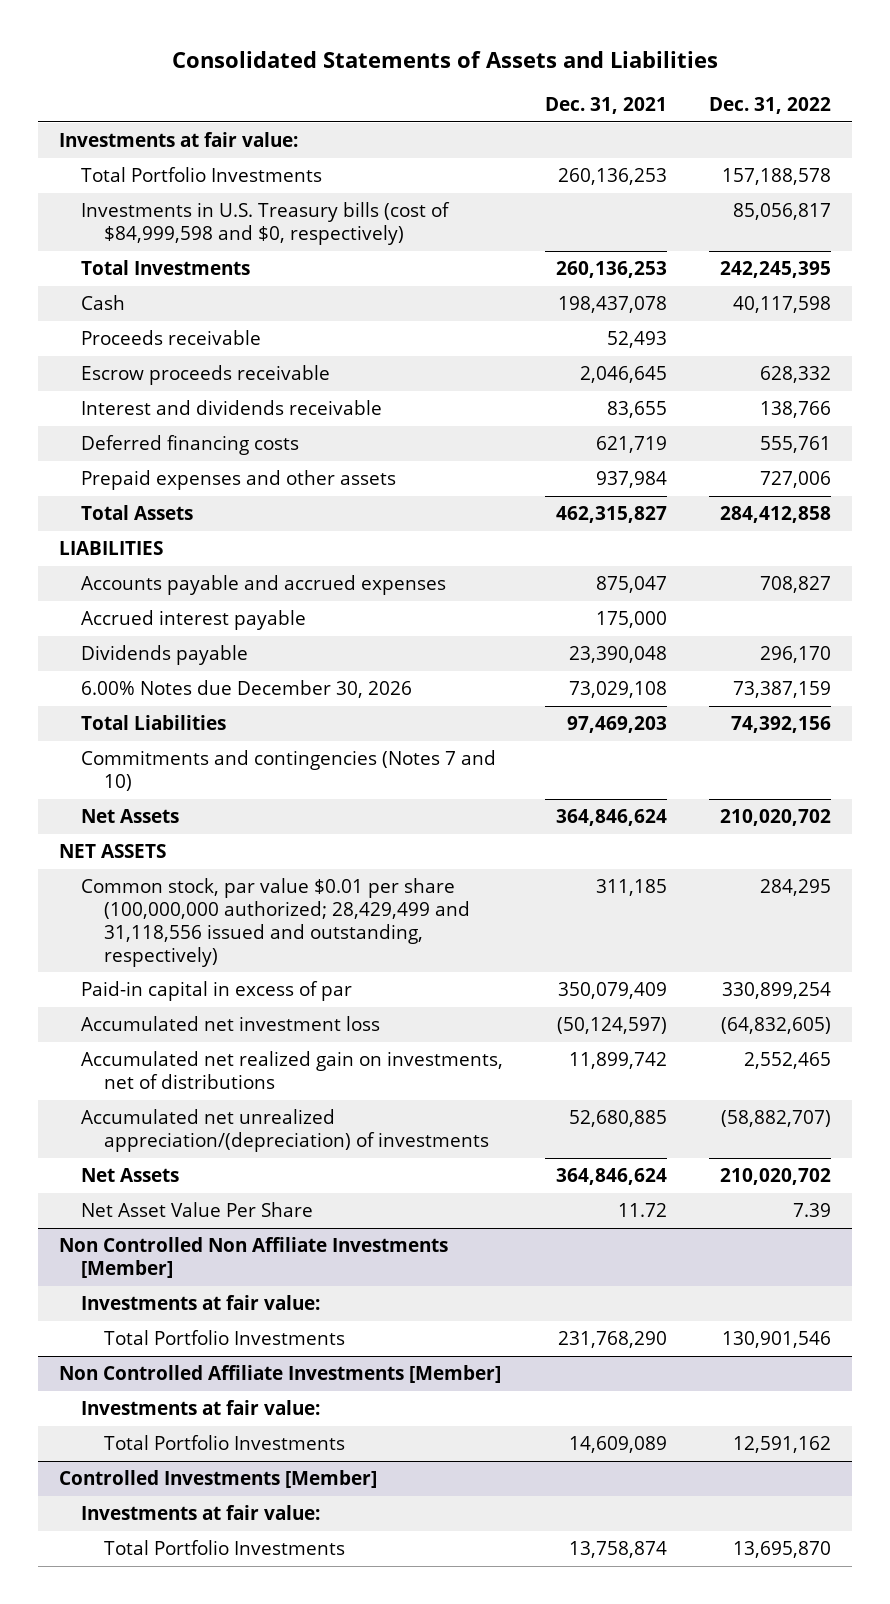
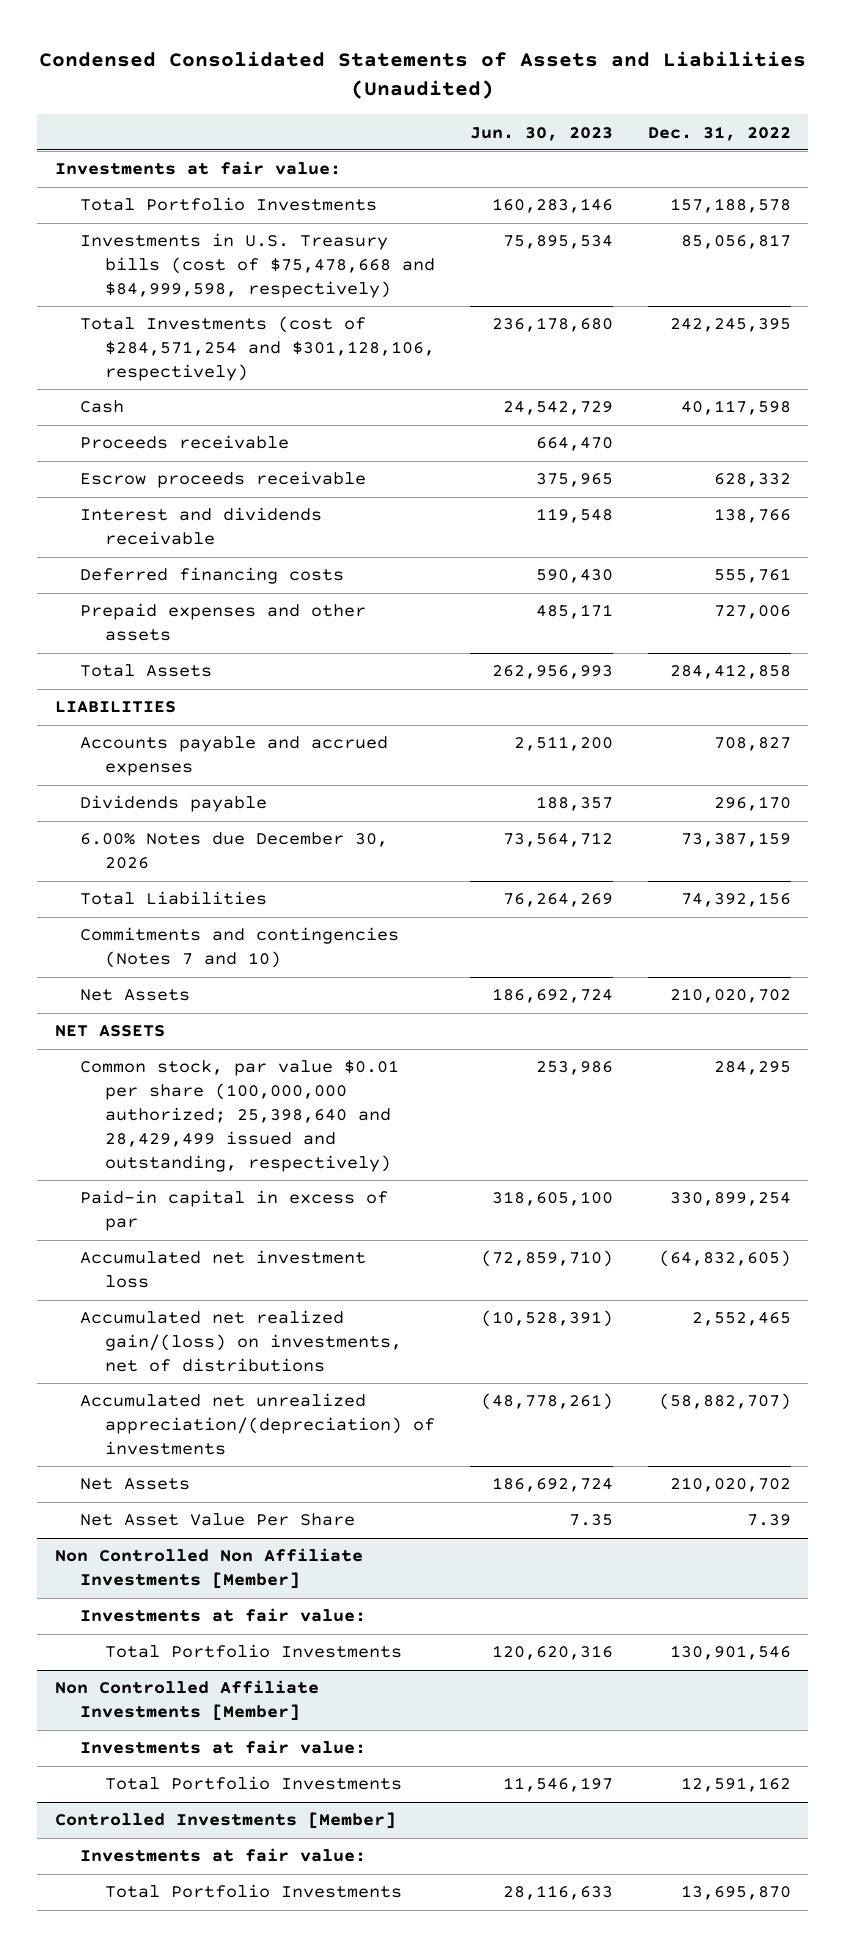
[171,50,718,68] Consolidated Statements of Assets and Liabilities -> [38,51,806,100] Condensed Consolidated Statements of Assets and Liabilities (Unaudited)
[545,97,668,115] Dec. 31, 2021 -> none
none -> [470,126,614,141] Jun. 30, 2023
[81,202,451,246] Investments in U.S. Treasury bills (cost of $84,999,598 and $0, respectively) -> [80,233,436,299] Investments in U.S. Treasury bills (cost of $75,478,668 and $84,999,598, respectively)
[81,260,251,276] Total Investments -> [80,316,436,382] Total Investments (cost of $284,571,254 and $301,128,106, respectively)
[81,610,307,631] Accrued interest payable -> none
[81,878,471,967] Common stock, par value $0.01 per share (100,000,000 authorized; 28,429,499 and 31,118,556 issued and outstanding, respectively) -> [80,1060,400,1172] Common stock, par value $0.01 per share (100,000,000 authorized; 25,398,640 and 28,429,499 issued and outstanding, respectively)
[81,1051,504,1090] Accumulated net realized gain on investments, net of distributions -> [80,1310,403,1373] Accumulated net realized gain/(loss) on investments, net of distributions

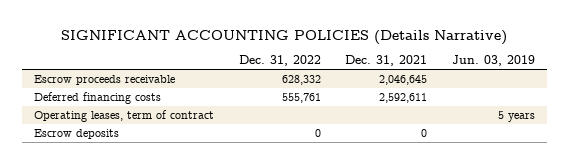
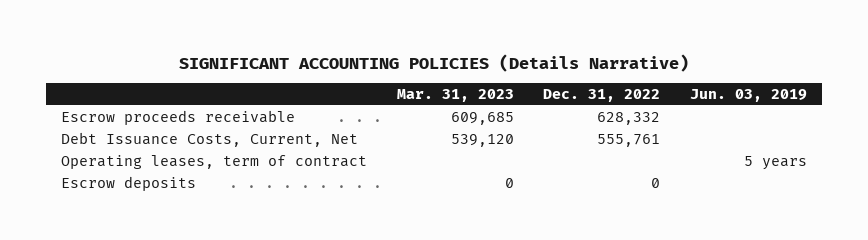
[345,55,428,67] Dec. 31, 2021 -> none
none -> [396,88,514,102] Mar. 31, 2023
[33,92,161,105] Deferred financing costs -> [61,132,359,148] Debt Issuance Costs, Current, Net

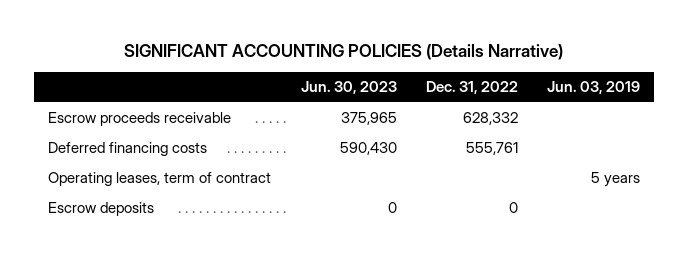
[396,88,514,102] Mar. 31, 2023 -> none
none -> [300,81,397,95] Jun. 30, 2023
[61,132,359,148] Debt Issuance Costs, Current, Net -> [48,142,208,157] Deferred financing costs

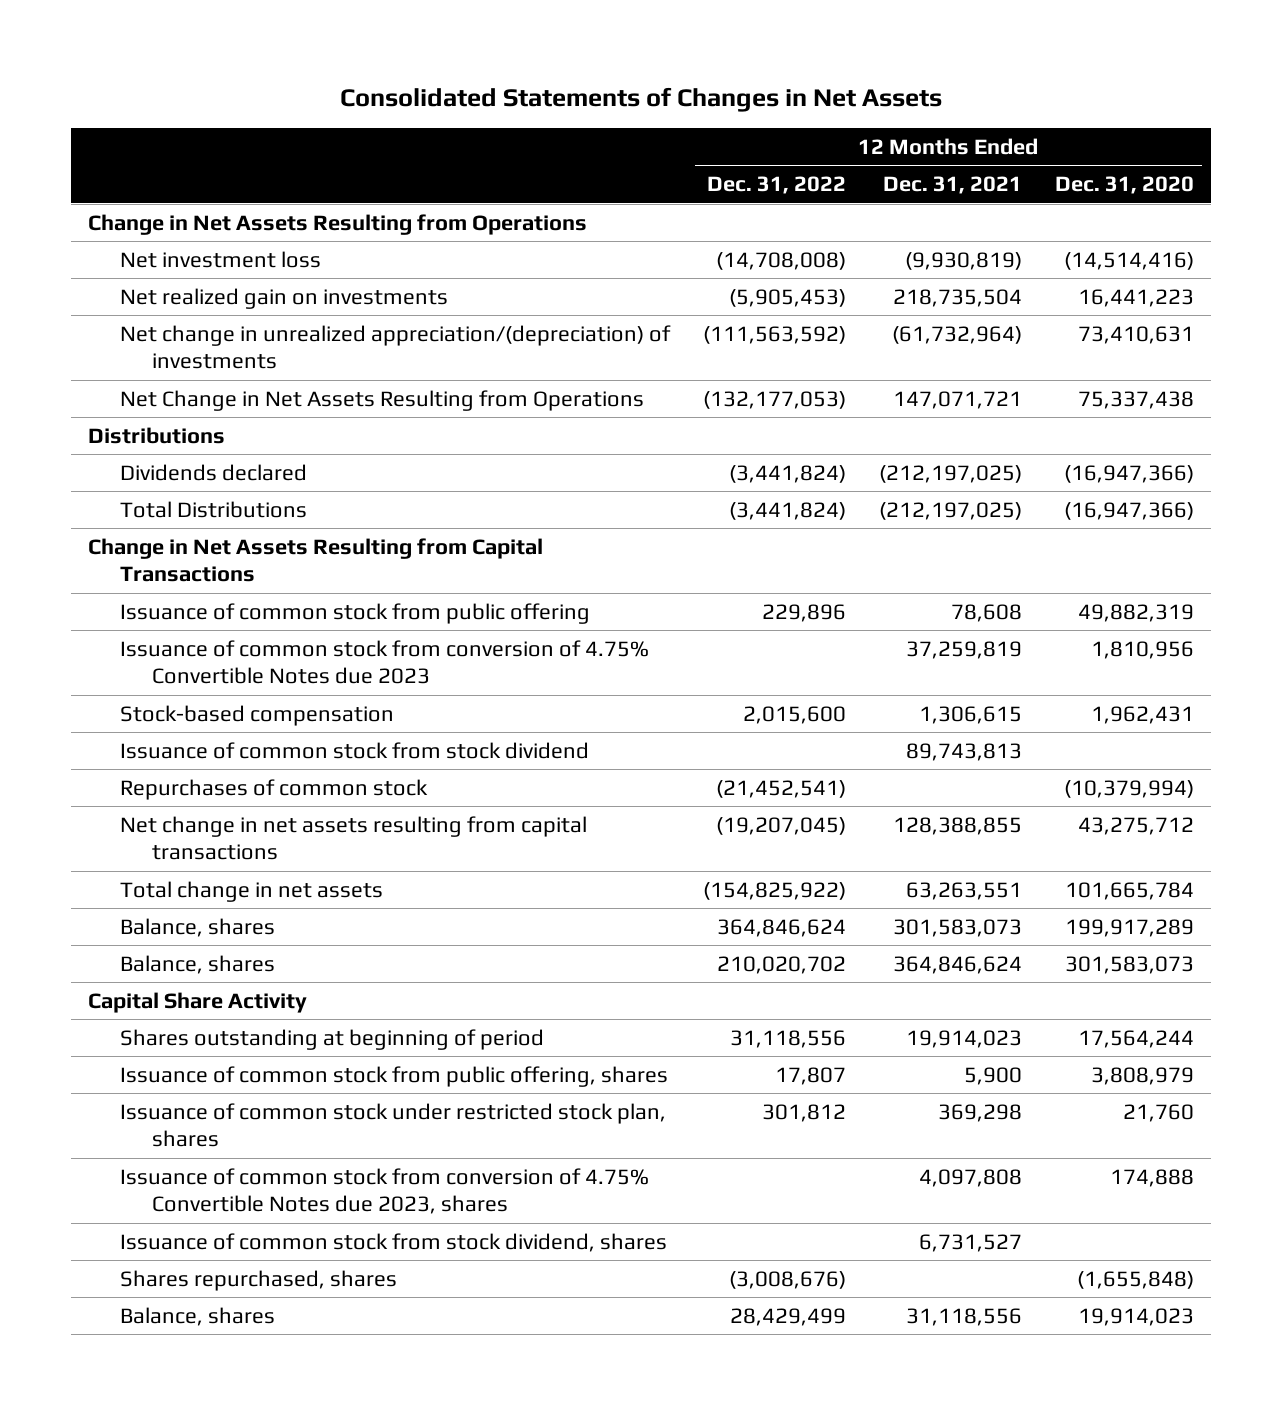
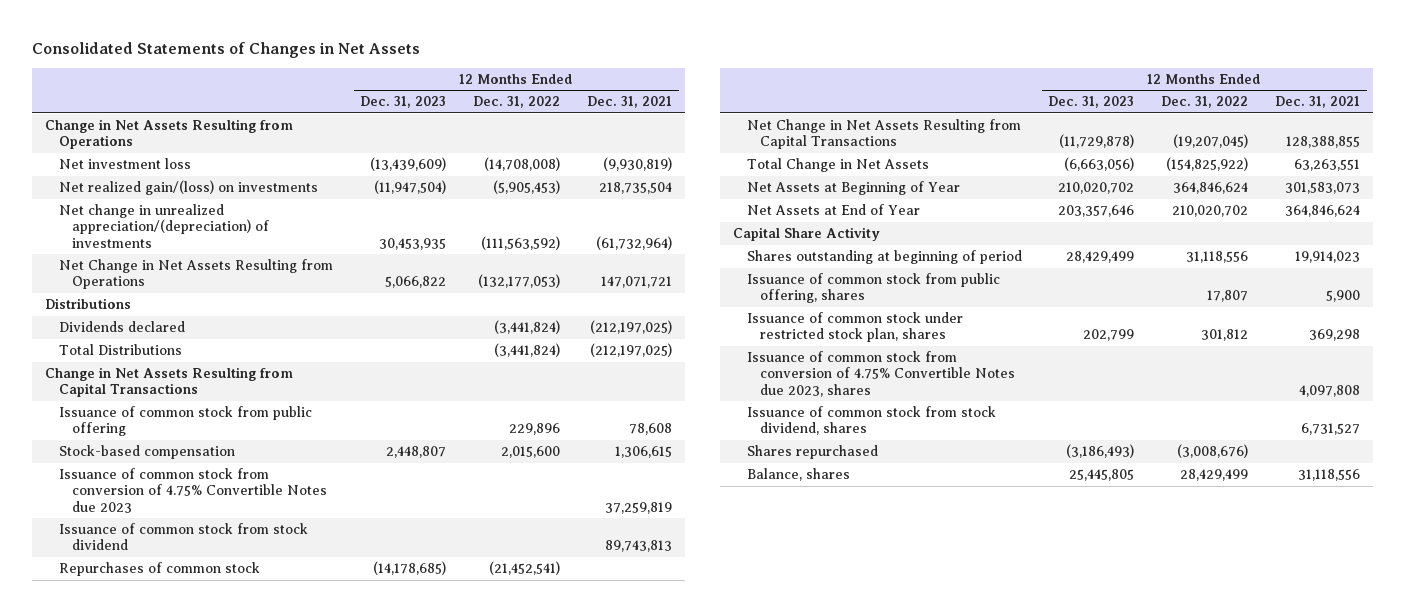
[1054,176,1194,195] Dec. 31, 2020 -> none
none -> [360,96,447,109] Dec. 31, 2023
[119,287,448,309] Net realized gain on investments -> [58,180,318,196] Net realized gain/(loss) on investments
[119,639,649,685] Issuance of common stock from conversion of 4.75% Convertible Notes due 2023 -> [58,468,327,513] Issuance of common stock from conversion of 4.75% Convertible Notes due 2023
[119,815,587,861] Net change in net assets resulting from capital transactions -> [746,119,1021,150] Net Change in Net Assets Resulting from Capital Transactions
[119,880,383,902] Total change in net assets -> [746,158,929,173] Total Change in Net Assets
[119,917,275,937] Balance, shares -> [746,181,960,196] Net Assets at Beginning of Year
[119,954,275,974] Balance, shares -> [746,204,920,216] Net Assets at End of Year
[119,1269,397,1291] Shares repurchased, shares -> [746,445,878,460] Shares repurchased

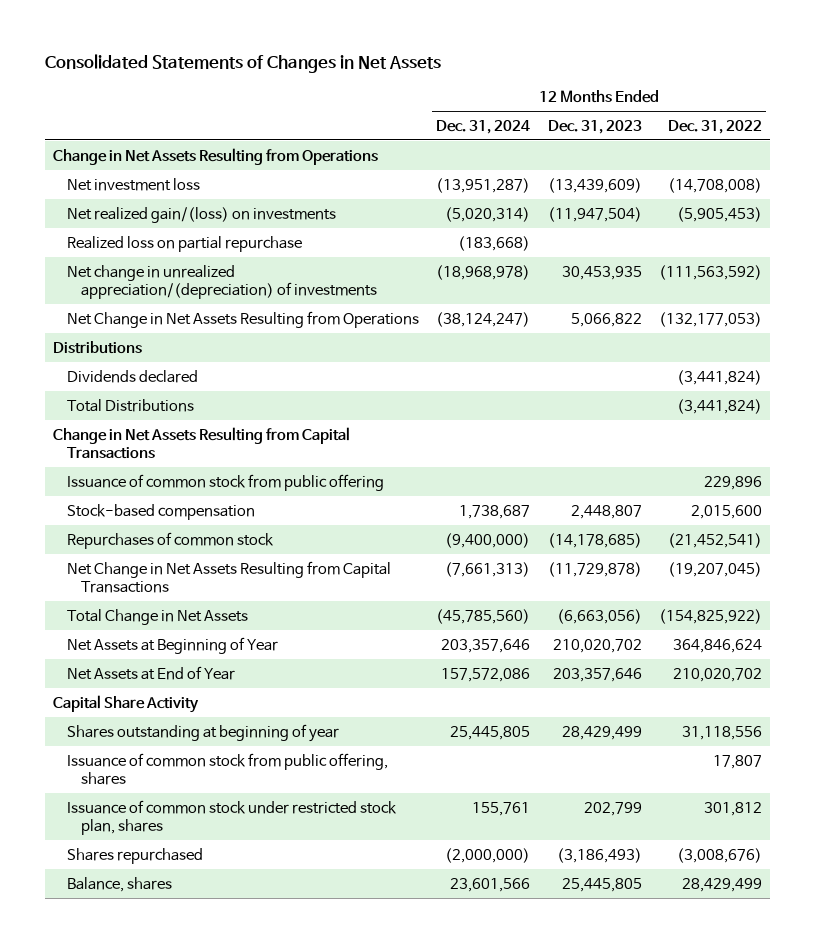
[586,96,672,109] Dec. 31, 2021 -> none
none -> [436,119,531,134] Dec. 31, 2024
none -> [67,235,303,252] Realized loss on partial repurchase
[58,468,327,513] Issuance of common stock from conversion of 4.75% Convertible Notes due 2023 -> none
[58,523,308,551] Issuance of common stock from stock dividend -> none
[746,250,1022,265] Shares outstanding at beginning of period -> [67,723,340,742] Shares outstanding at beginning of year
[746,351,1015,397] Issuance of common stock from conversion of 4.75% Convertible Notes due 2023, shares -> none
[746,406,996,436] Issuance of common stock from stock dividend, shares -> none

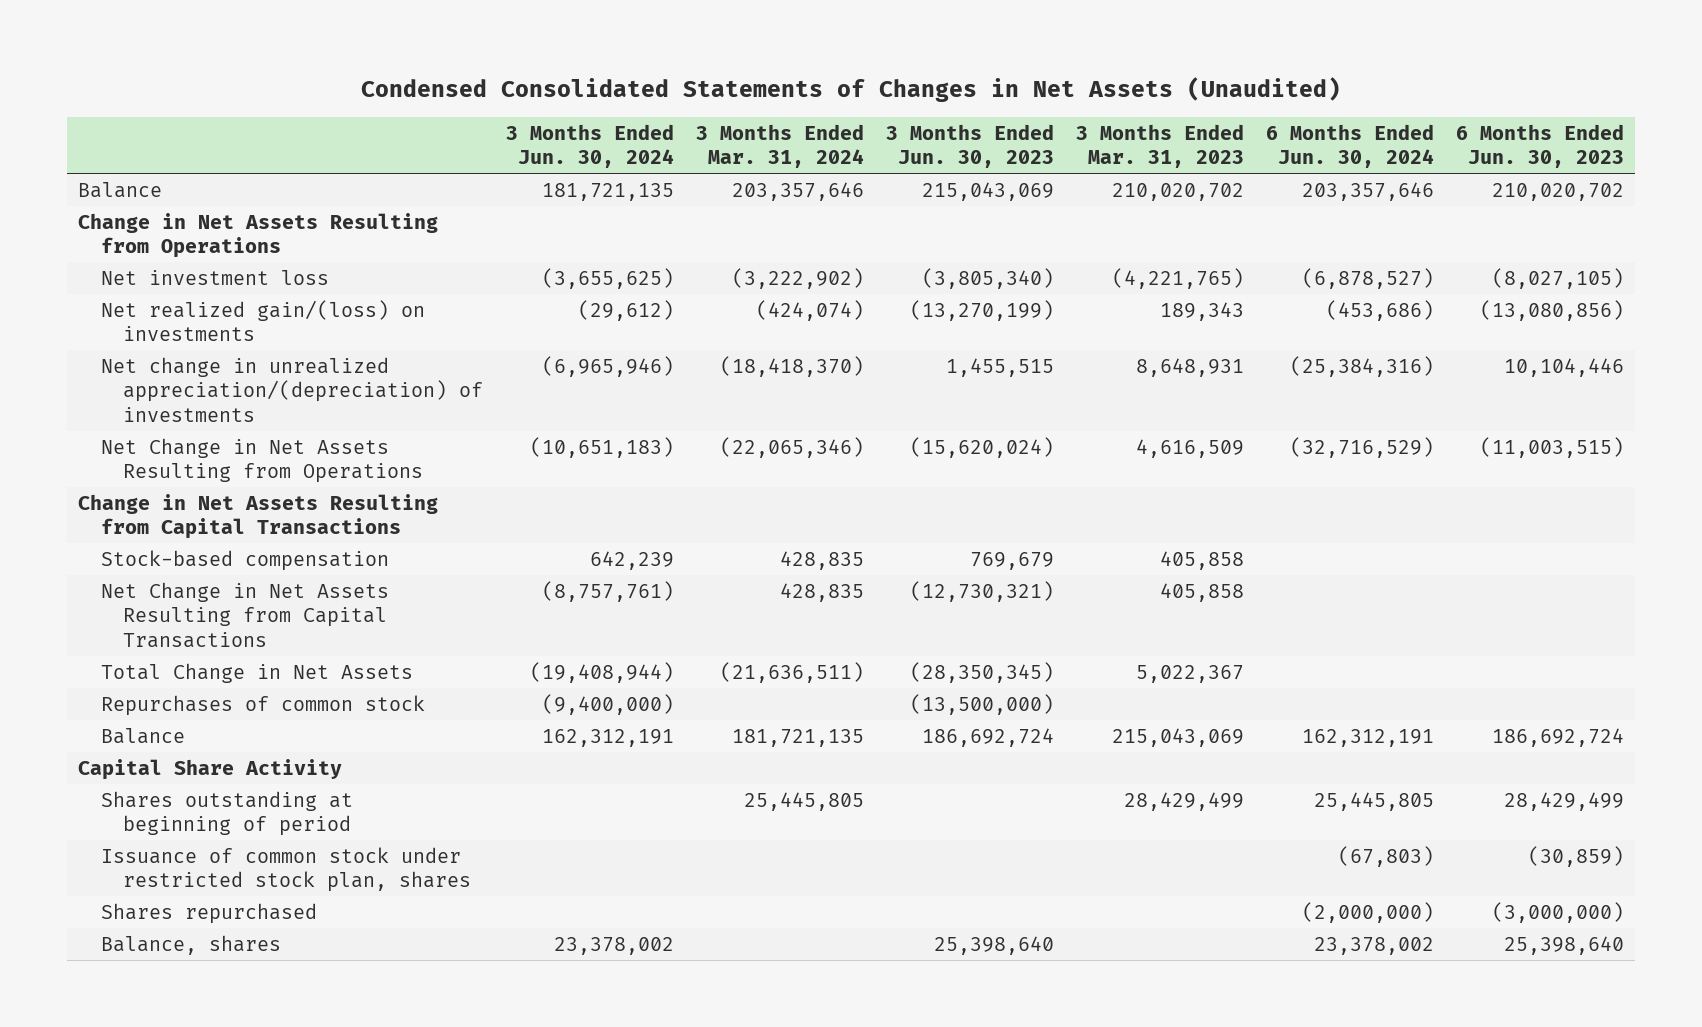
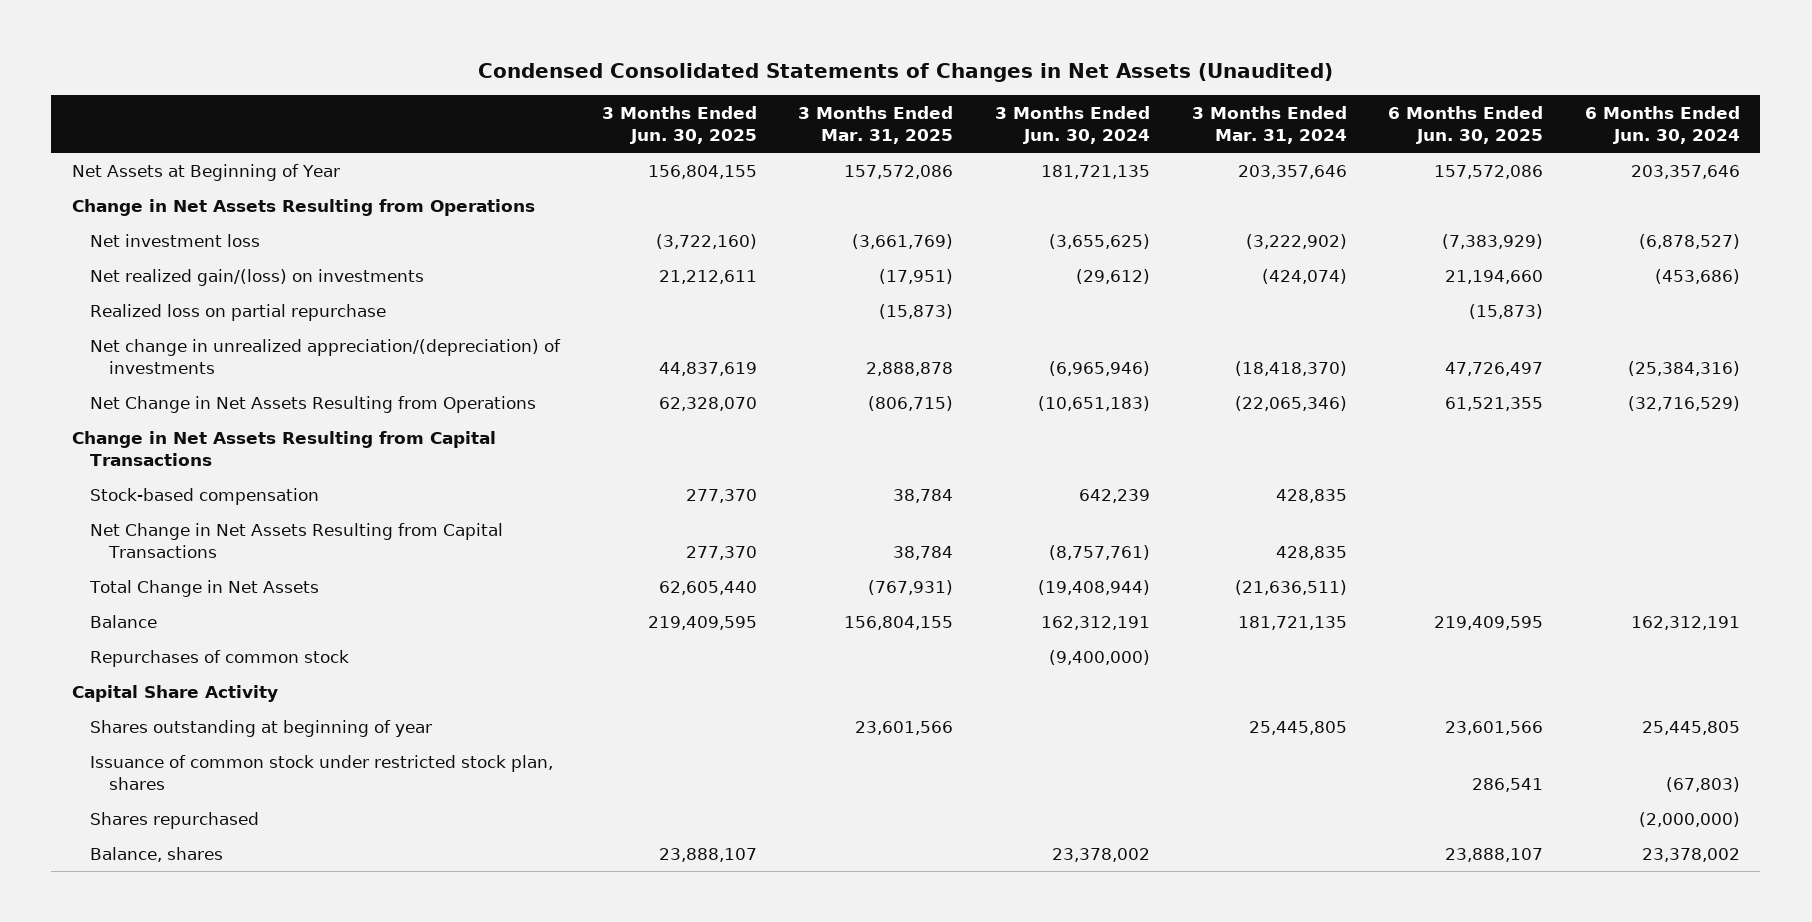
[885,123,1054,168] 3 Months Ended Jun. 30, 2023 -> none
[1075,123,1244,168] 3 Months Ended Mar. 31, 2023 -> none
[1456,123,1625,168] 6 Months Ended Jun. 30, 2023 -> none
none -> [601,105,757,144] 3 Months Ended Jun. 30, 2025
none -> [798,105,954,144] 3 Months Ended Mar. 31, 2025
none -> [1388,105,1544,144] 6 Months Ended Jun. 30, 2025
[77,181,162,198] Balance -> [72,163,341,181] Net Assets at Beginning of Year
none -> [90,303,387,321] Realized loss on partial repurchase
[100,694,425,716] Repurchases of common stock -> [90,649,350,667] Repurchases of common stock
[100,790,353,837] Shares outstanding at beginning of period -> [90,719,433,737] Shares outstanding at beginning of year

